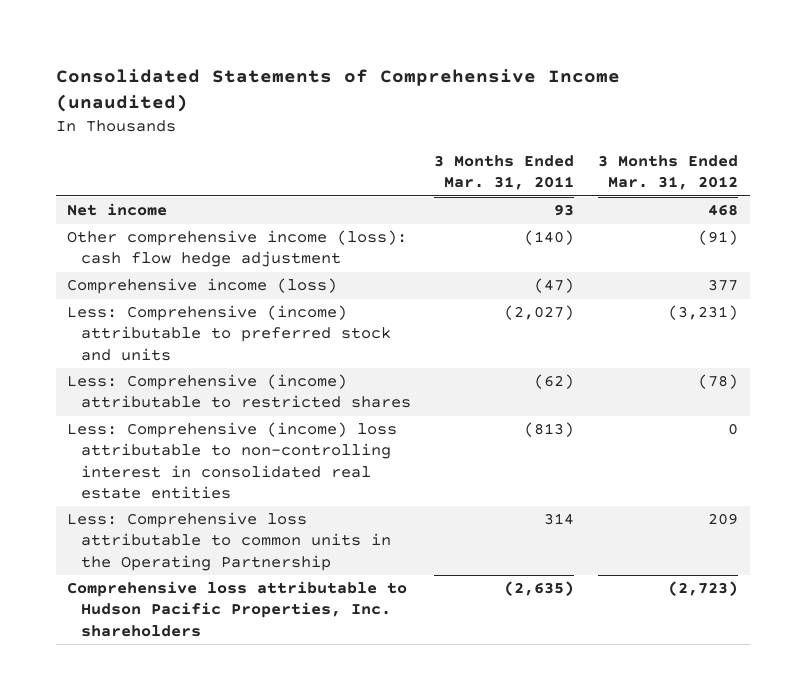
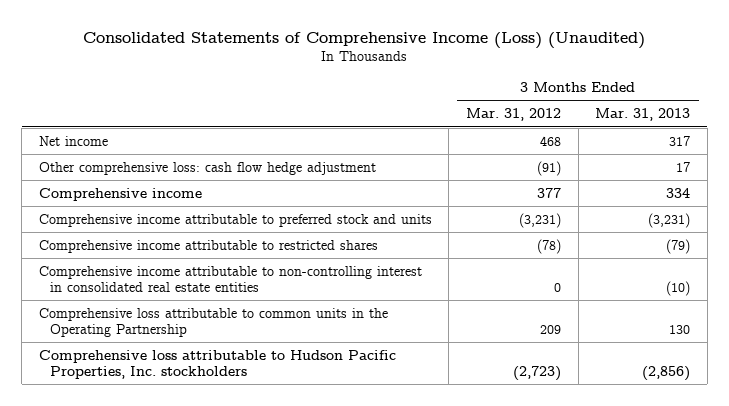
[55,68,620,113] Consolidated Statements of Comprehensive Income (unaudited) -> [83,31,646,49] Consolidated Statements of Comprehensive Income (Loss) (Unaudited)
[434,155,575,191] 3 Months Ended Mar. 31, 2011 -> none
none -> [595,108,691,122] Mar. 31, 2013
[67,230,408,268] Other comprehensive income (loss): cash flow hedge adjustment -> [38,161,376,175] Other comprehensive loss: cash flow hedge adjustment
[67,278,338,295] Comprehensive income (loss) -> [38,187,202,201] Comprehensive income
[67,305,391,361] Less: Comprehensive (income) attributable to preferred stock and units -> [38,213,432,227] Comprehensive income attributable to preferred stock and units
[67,374,411,409] Less: Comprehensive (income) attributable to restricted shares -> [38,239,378,253] Comprehensive income attributable to restricted shares
[67,422,398,499] Less: Comprehensive (income) loss attributable to non-controlling interest in consolidated real estate entities -> [38,265,422,292] Comprehensive income attributable to non-controlling interest in consolidated real estate entities
[67,512,391,571] Less: Comprehensive loss attributable to common units in the Operating Partnership -> [38,307,388,337] Comprehensive loss attributable to common units in the Operating Partnership
[67,581,408,637] Comprehensive loss attributable to Hudson Pacific Properties, Inc. shareholders -> [38,349,396,379] Comprehensive loss attributable to Hudson Pacific Properties, Inc. stockholders

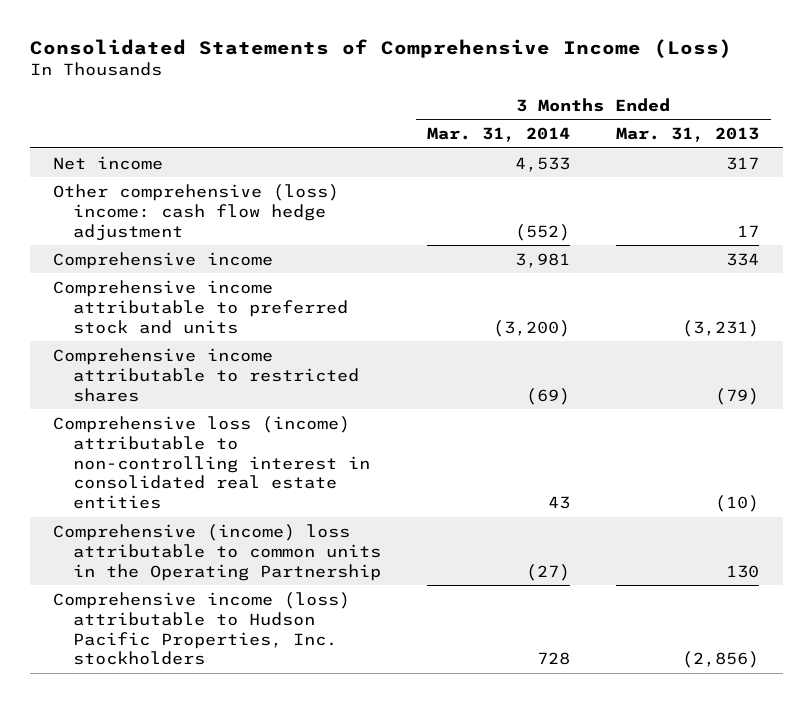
[83,31,646,49] Consolidated Statements of Comprehensive Income (Loss) (Unaudited) -> [29,39,732,59] Consolidated Statements of Comprehensive Income (Loss)
[465,108,561,122] Mar. 31, 2012 -> none
none -> [427,127,571,143] Mar. 31, 2014
[38,161,376,175] Other comprehensive loss: cash flow hedge adjustment -> [52,183,339,241] Other comprehensive (loss) income: cash flow hedge adjustment
[38,265,422,292] Comprehensive income attributable to non-controlling interest in consolidated real estate entities -> [52,415,370,510] Comprehensive loss (income) attributable to non-controlling interest in consolidated real estate entities
[38,307,388,337] Comprehensive loss attributable to common units in the Operating Partnership -> [52,523,381,581] Comprehensive (income) loss attributable to common units in the Operating Partnership
[38,349,396,379] Comprehensive loss attributable to Hudson Pacific Properties, Inc. stockholders -> [52,591,350,666] Comprehensive income (loss) attributable to Hudson Pacific Properties, Inc. stockholders

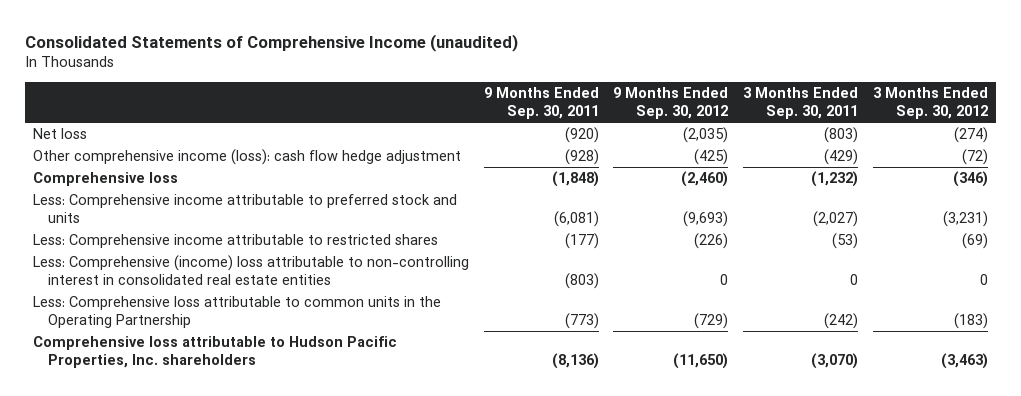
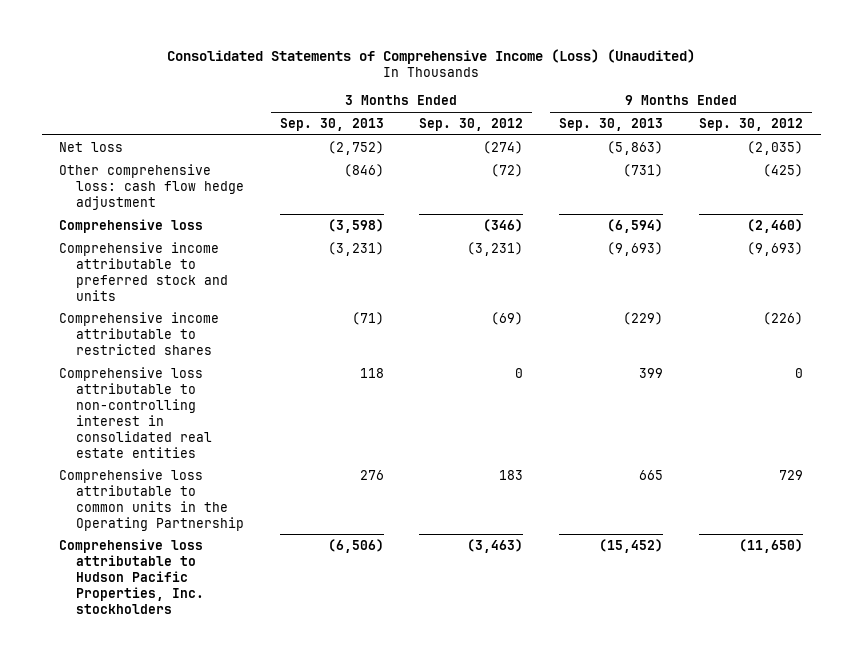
[25,33,519,52] Consolidated Statements of Comprehensive Income (unaudited) -> [167,48,696,64] Consolidated Statements of Comprehensive Income (Loss) (Unaudited)
[483,87,599,120] 9 Months Ended Sep. 30, 2011 -> none
[743,87,859,120] 3 Months Ended Sep. 30, 2011 -> none
none -> [279,117,384,131] Sep. 30, 2013
none -> [558,117,663,131] Sep. 30, 2013
[32,149,461,166] Other comprehensive income (loss): cash flow hedge adjustment -> [59,163,244,210] Other comprehensive loss: cash flow hedge adjustment
[32,194,457,224] Less: Comprehensive income attributable to preferred stock and units -> [59,241,228,301] Comprehensive income attributable to preferred stock and units
[32,234,438,249] Less: Comprehensive income attributable to restricted shares -> [59,311,220,355] Comprehensive income attributable to restricted shares
[32,255,469,286] Less: Comprehensive (income) loss attributable to non-controlling interest in consolidated real estate entities -> [59,366,212,458] Comprehensive loss attributable to non-controlling interest in consolidated real estate entities
[32,296,441,329] Less: Comprehensive loss attributable to common units in the Operating Partnership -> [59,468,244,531] Comprehensive loss attributable to common units in the Operating Partnership
[694,313,729,330] (729) -> [778,469,803,480] 729
[954,313,989,330] (183) -> [499,469,524,480] 183
[32,336,397,369] Comprehensive loss attributable to Hudson Pacific Properties, Inc. shareholders -> [59,538,204,614] Comprehensive loss attributable to Hudson Pacific Properties, Inc. stockholders

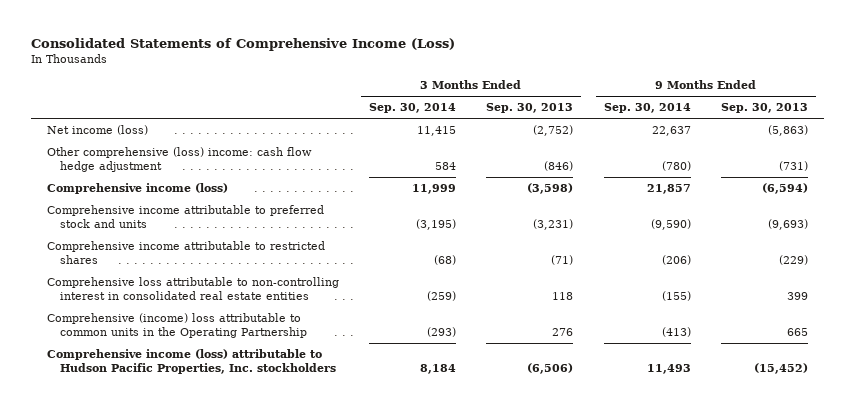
[167,48,696,64] Consolidated Statements of Comprehensive Income (Loss) (Unaudited) -> [31,38,456,52] Consolidated Statements of Comprehensive Income (Loss)
[419,117,524,131] Sep. 30, 2012 -> none
[698,117,803,131] Sep. 30, 2012 -> none
none -> [368,103,456,114] Sep. 30, 2014
none -> [603,103,691,114] Sep. 30, 2014
[59,141,124,152] Net loss -> [46,125,148,136] Net income (loss)
[59,163,244,210] Other comprehensive loss: cash flow hedge adjustment -> [46,147,312,172] Other comprehensive (loss) income: cash flow hedge adjustment
[59,218,204,233] Comprehensive loss -> [46,183,228,195] Comprehensive income (loss)
[59,468,244,531] Comprehensive loss attributable to common units in the Operating Partnership -> [46,313,307,338] Comprehensive (income) loss attributable to common units in the Operating Partnership
[59,538,204,614] Comprehensive loss attributable to Hudson Pacific Properties, Inc. stockholders -> [46,349,336,374] Comprehensive income (loss) attributable to Hudson Pacific Properties, Inc. stockholders

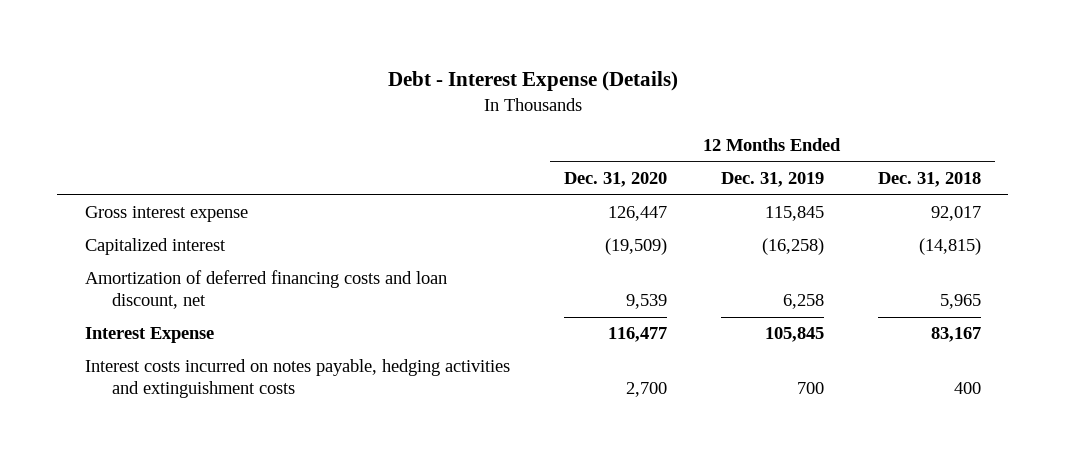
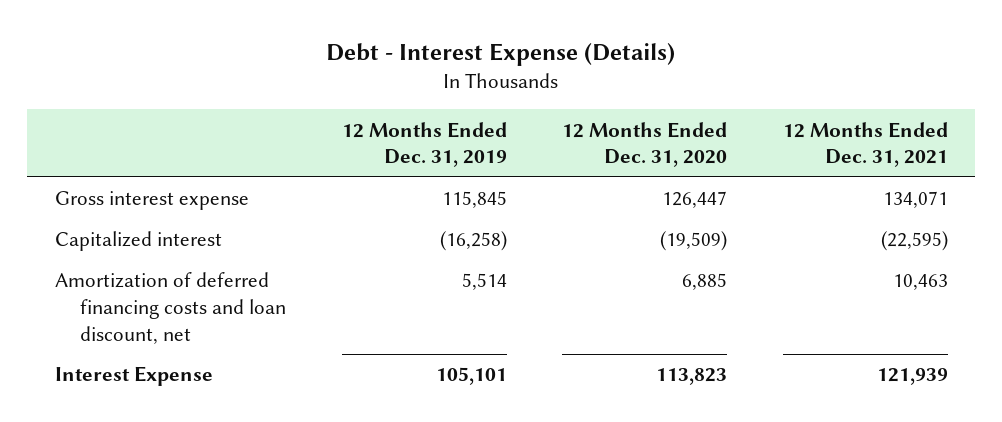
[878,172,982,188] Dec. 31, 2018 -> none
none -> [782,121,948,168] 12 Months Ended Dec. 31, 2021
[84,359,510,399] Interest costs incurred on notes payable, hedging activities and extinguishment costs -> none
[625,294,667,310] 9,539 -> [682,273,728,291] 6,885
[782,294,824,310] 6,258 -> [461,273,507,291] 5,514
[607,327,667,343] 116,477 -> [656,368,728,386] 113,823
[764,327,824,343] 105,845 -> [435,367,507,386] 105,101

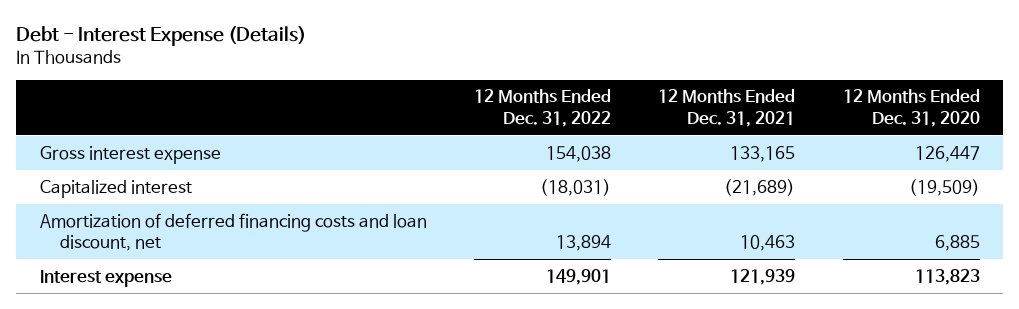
[341,121,507,168] 12 Months Ended Dec. 31, 2019 -> none
none -> [473,89,611,127] 12 Months Ended Dec. 31, 2022
[882,191,948,209] 134,071 -> [730,145,796,162] 133,165
[880,231,948,252] (22,595) -> [724,178,796,196] (21,689)
[54,366,213,387] Interest Expense -> [39,269,172,287] Interest expense

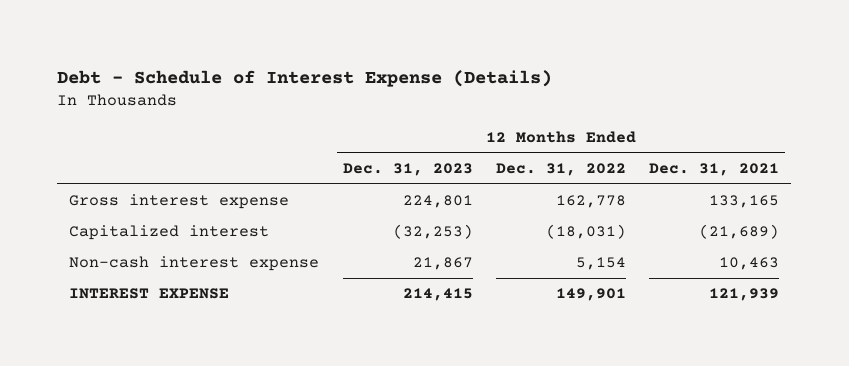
[15,26,306,47] Debt - Interest Expense (Details) -> [57,69,553,87] Debt - Schedule of Interest Expense (Details)
[842,89,980,127] 12 Months Ended Dec. 31, 2020 -> none
none -> [342,163,473,177] Dec. 31, 2023
[545,145,611,162] 154,038 -> [555,195,626,209] 162,778
[39,212,427,252] Amortization of deferred financing costs and loan discount, net -> none
none -> [69,256,320,272] Non-cash interest expense
[39,269,172,287] Interest expense -> [69,288,230,300] INTEREST EXPENSE

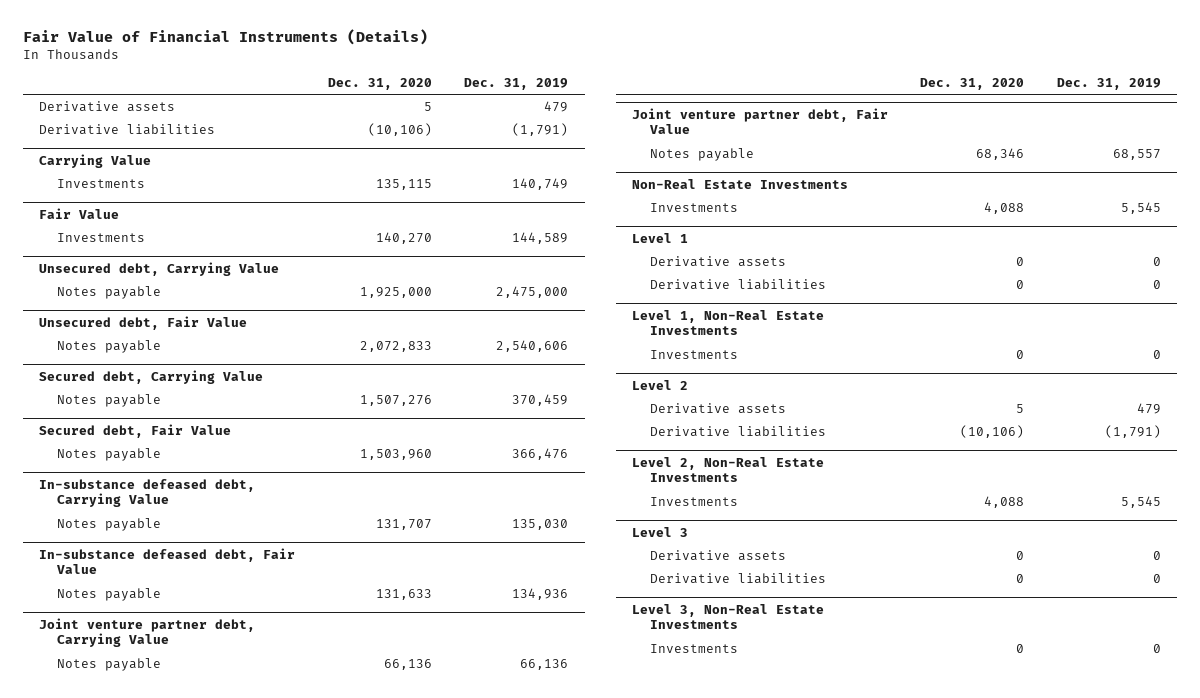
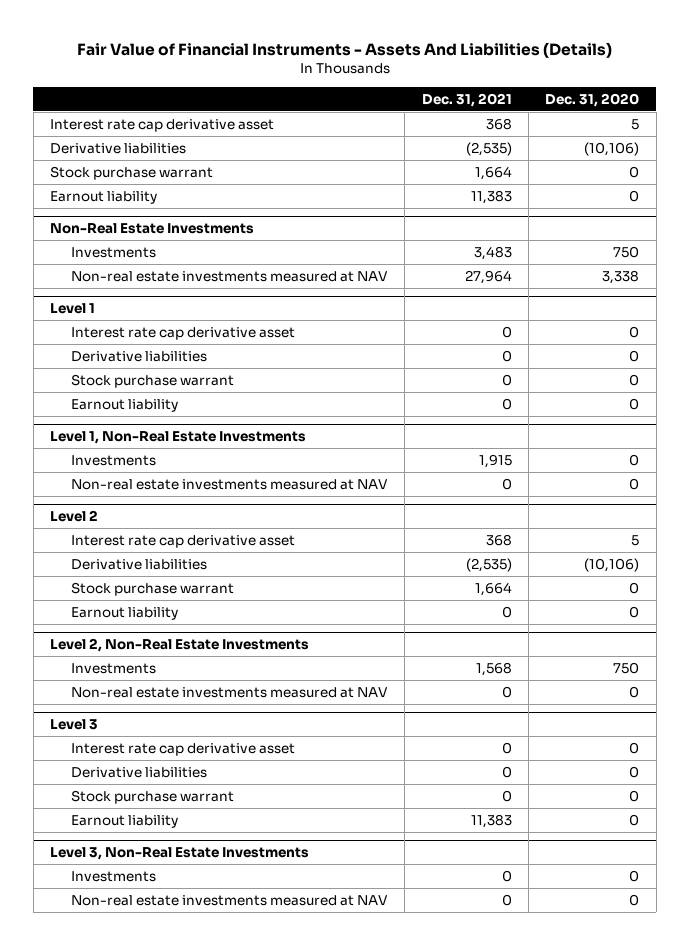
[22,29,428,46] Fair Value of Financial Instruments (Details) -> [76,41,612,58] Fair Value of Financial Instruments - Assets And Liabilities (Details)
[464,78,569,91] Dec. 31, 2019 -> none
none -> [421,92,512,107] Dec. 31, 2021
[39,100,176,112] Derivative assets -> [50,118,275,132] Interest rate cap derivative asset
[39,153,152,168] Carrying Value -> none
[57,178,146,188] Investments -> none
[39,207,120,219] Fair Value -> none
[57,232,146,242] Investments -> none
[39,261,280,276] Unsecured debt, Carrying Value -> none
[57,285,162,299] Notes payable -> none
[39,315,248,330] Unsecured debt, Fair Value -> none
[57,339,162,353] Notes payable -> none
[39,369,264,384] Secured debt, Carrying Value -> none
[57,393,162,407] Notes payable -> none
[39,423,232,438] Secured debt, Fair Value -> none
[57,447,162,461] Notes payable -> none
[39,478,256,508] In-substance defeased debt, Carrying Value -> none
[57,517,162,531] Notes payable -> none
[39,547,296,575] In-substance defeased debt, Fair Value -> none
[57,587,162,601] Notes payable -> none
[39,617,256,648] Joint venture partner debt, Carrying Value -> none
[57,657,162,671] Notes payable -> none
[631,107,888,135] Joint venture partner debt, Fair Value -> none
[649,147,754,161] Notes payable -> none
none -> [50,165,214,180] Stock purchase warrant
none -> [50,190,158,204] Earnout liability
[984,201,1025,214] 4,088 -> [613,245,640,258] 750
none -> [71,270,389,282] Non-real estate investments measured at NAV
[649,255,786,267] Derivative assets -> [71,326,296,340] Interest rate cap derivative asset
none -> [71,373,235,388] Stock purchase warrant
none -> [71,398,179,412] Earnout liability
none -> [71,478,389,490] Non-real estate investments measured at NAV
[649,402,786,414] Derivative assets -> [71,534,296,548] Interest rate cap derivative asset
none -> [71,581,235,596] Stock purchase warrant
none -> [71,606,179,620] Earnout liability
[984,495,1025,508] 4,088 -> [613,661,640,674] 750
none -> [71,686,389,698] Non-real estate investments measured at NAV
[649,549,786,561] Derivative assets -> [71,742,296,756] Interest rate cap derivative asset
none -> [71,789,235,804] Stock purchase warrant
none -> [71,814,179,828] Earnout liability
none -> [71,894,389,906] Non-real estate investments measured at NAV

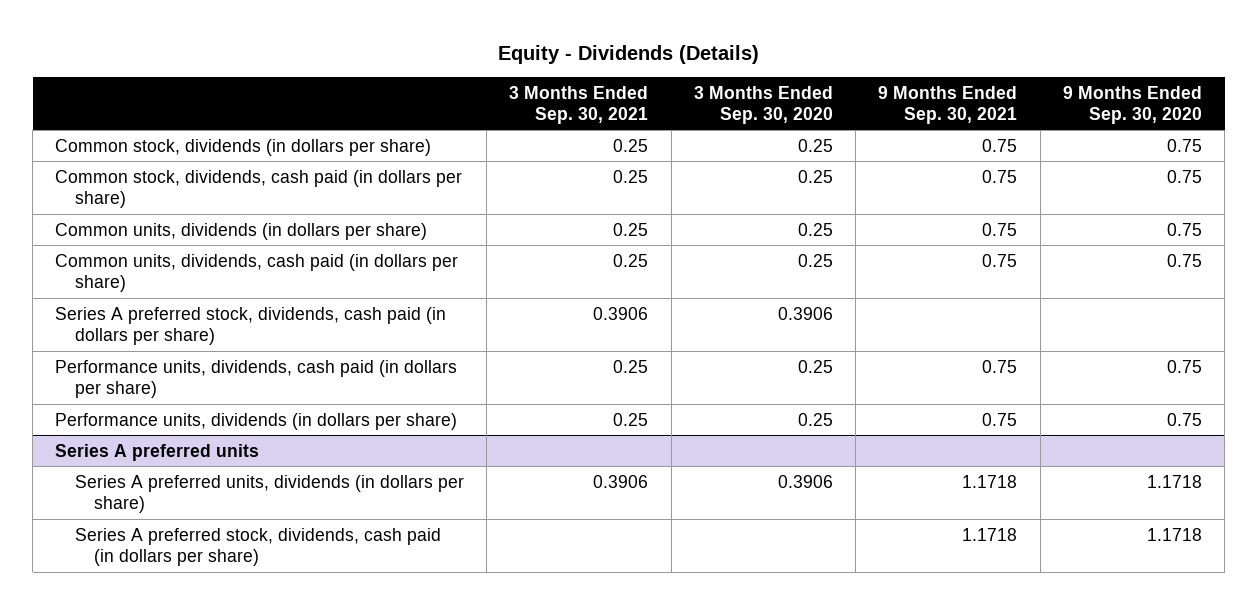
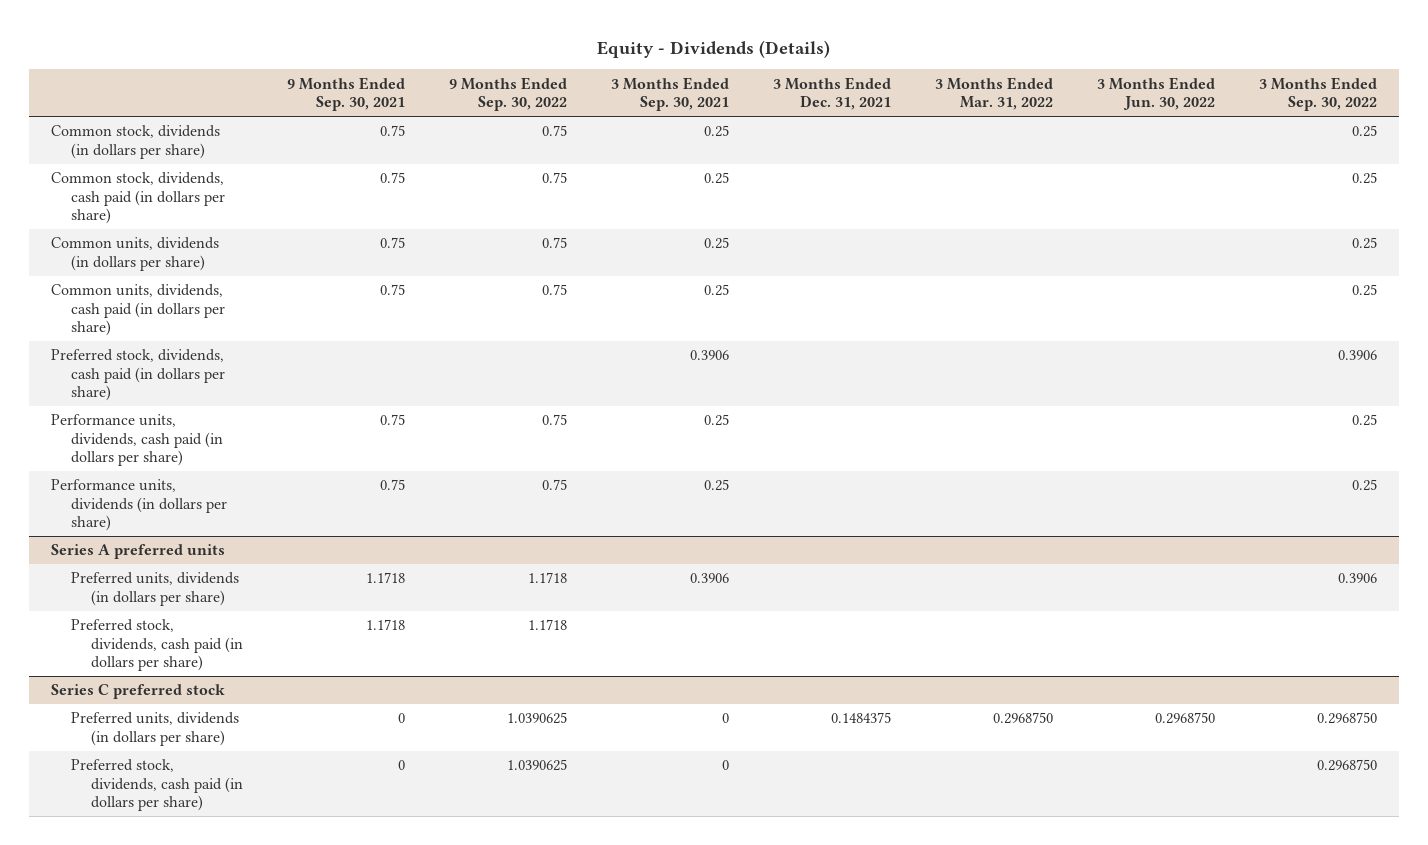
[693,85,833,124] 3 Months Ended Sep. 30, 2020 -> none
[1062,85,1202,124] 9 Months Ended Sep. 30, 2020 -> none
none -> [448,76,567,112] 9 Months Ended Sep. 30, 2022
none -> [773,76,892,111] 3 Months Ended Dec. 31, 2021
none -> [935,76,1054,111] 3 Months Ended Mar. 31, 2022
none -> [1097,76,1216,111] 3 Months Ended Jun. 30, 2022
none -> [1259,76,1378,112] 3 Months Ended Sep. 30, 2022
[55,306,447,345] Series A preferred stock, dividends, cash paid (in dollars per share) -> [50,349,225,402] Preferred stock, dividends, cash paid (in dollars per share)
[74,474,464,513] Series A preferred units, dividends (in dollars per share) -> [70,572,239,606] Preferred units, dividends (in dollars per share)
[74,527,441,566] Series A preferred stock, dividends, cash paid (in dollars per share) -> [70,619,243,672] Preferred stock, dividends, cash paid (in dollars per share)
none -> [50,684,225,700] Series C preferred stock
none -> [70,712,239,746] Preferred units, dividends (in dollars per share)
none -> [70,759,243,812] Preferred stock, dividends, cash paid (in dollars per share)

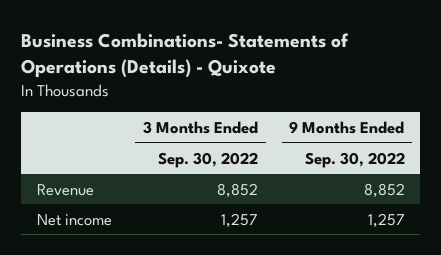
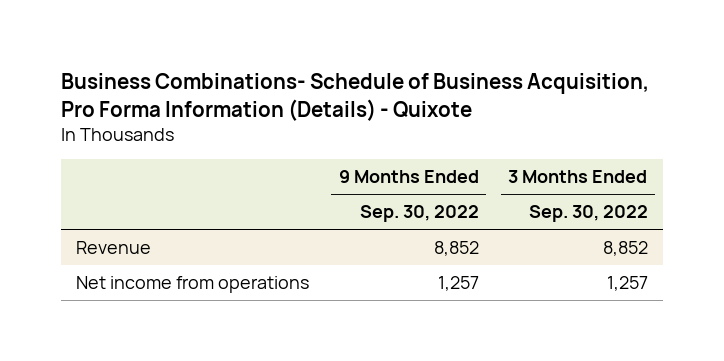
[21,33,350,79] Business Combinations- Statements of Operations (Details) - Quixote -> [60,72,649,121] Business Combinations- Schedule of Business Acquisition, Pro Forma Information (Details) - Quixote
[36,213,112,226] Net income -> [75,276,309,294] Net income from operations

